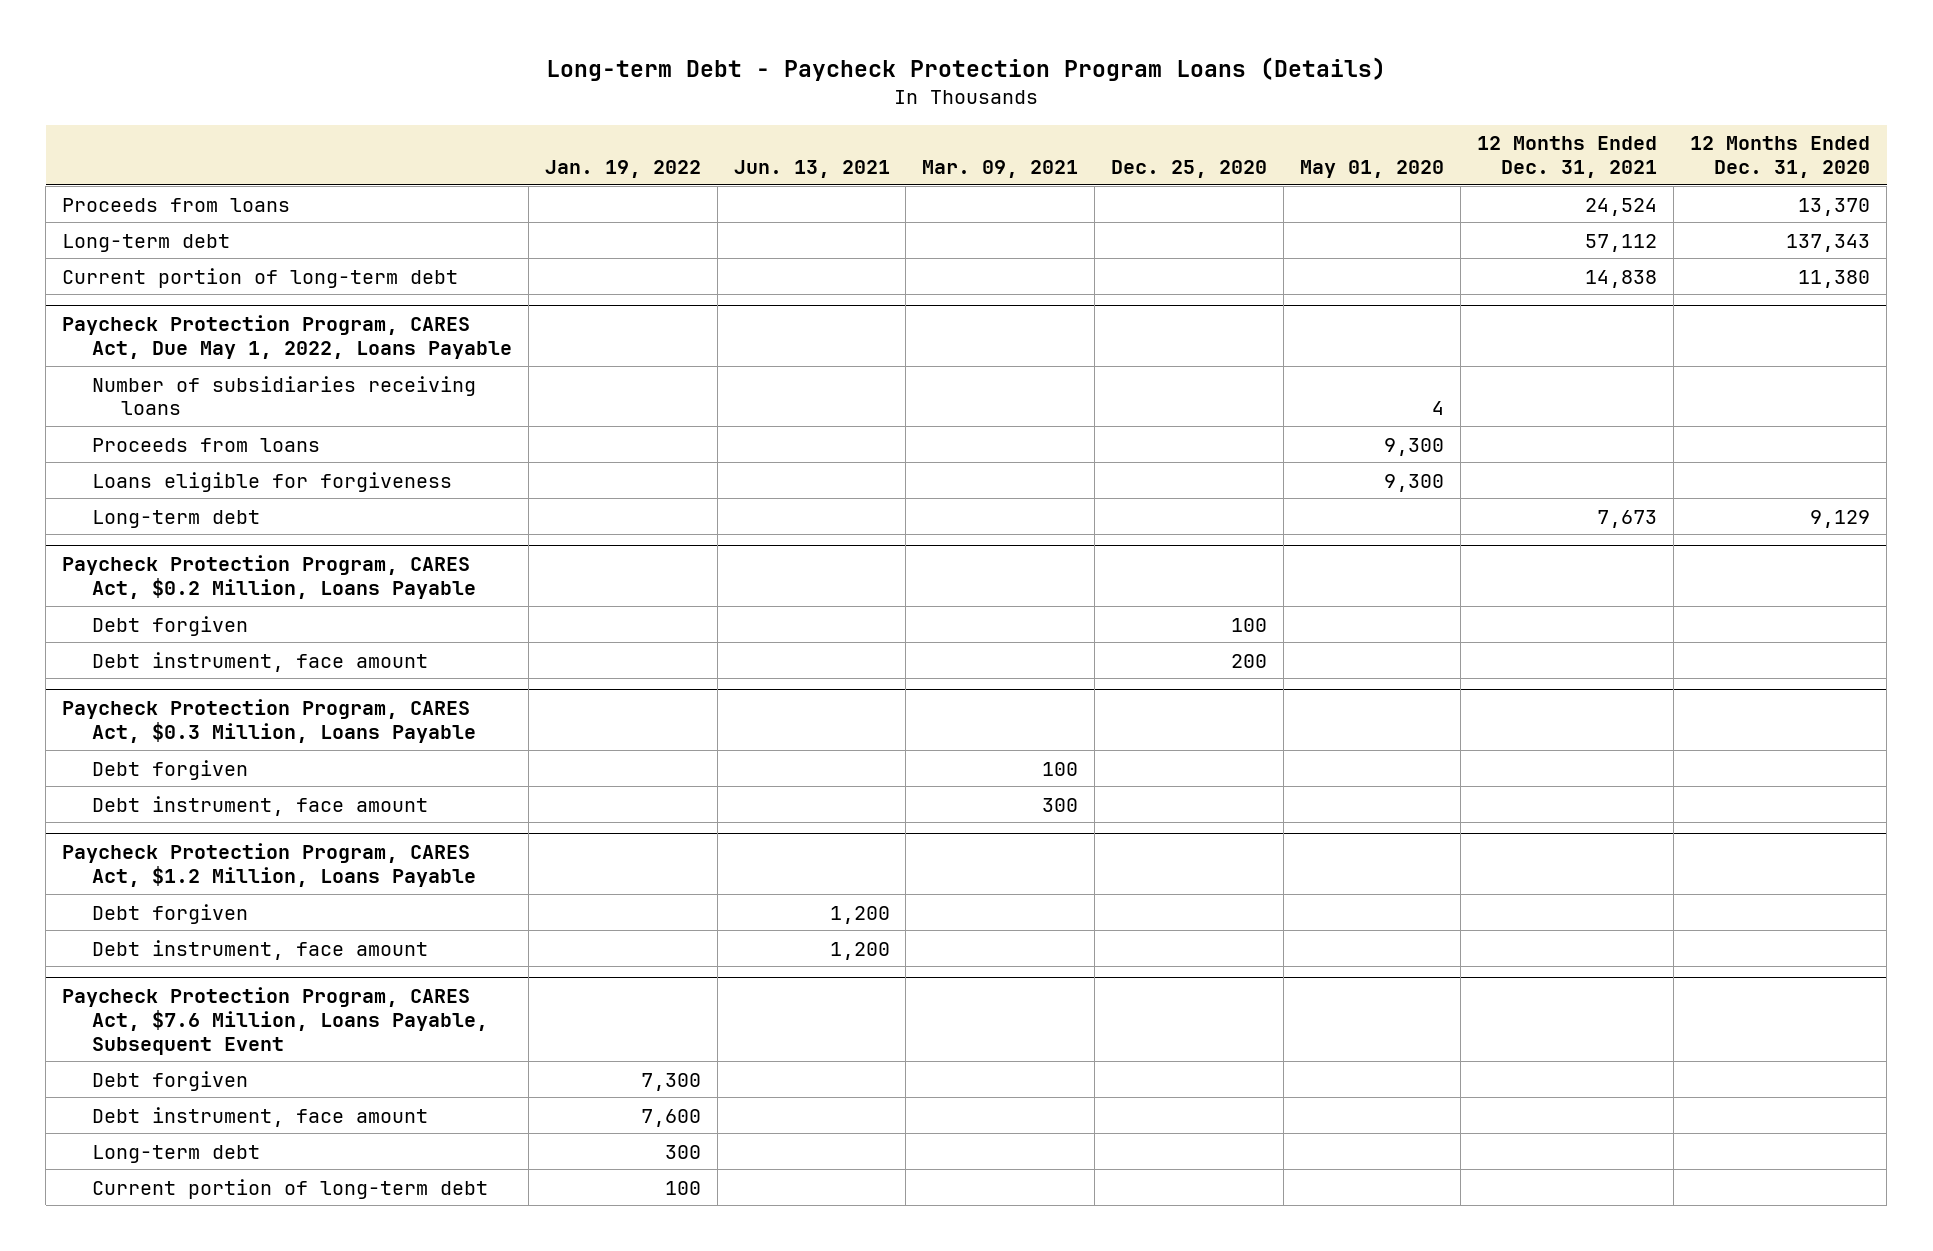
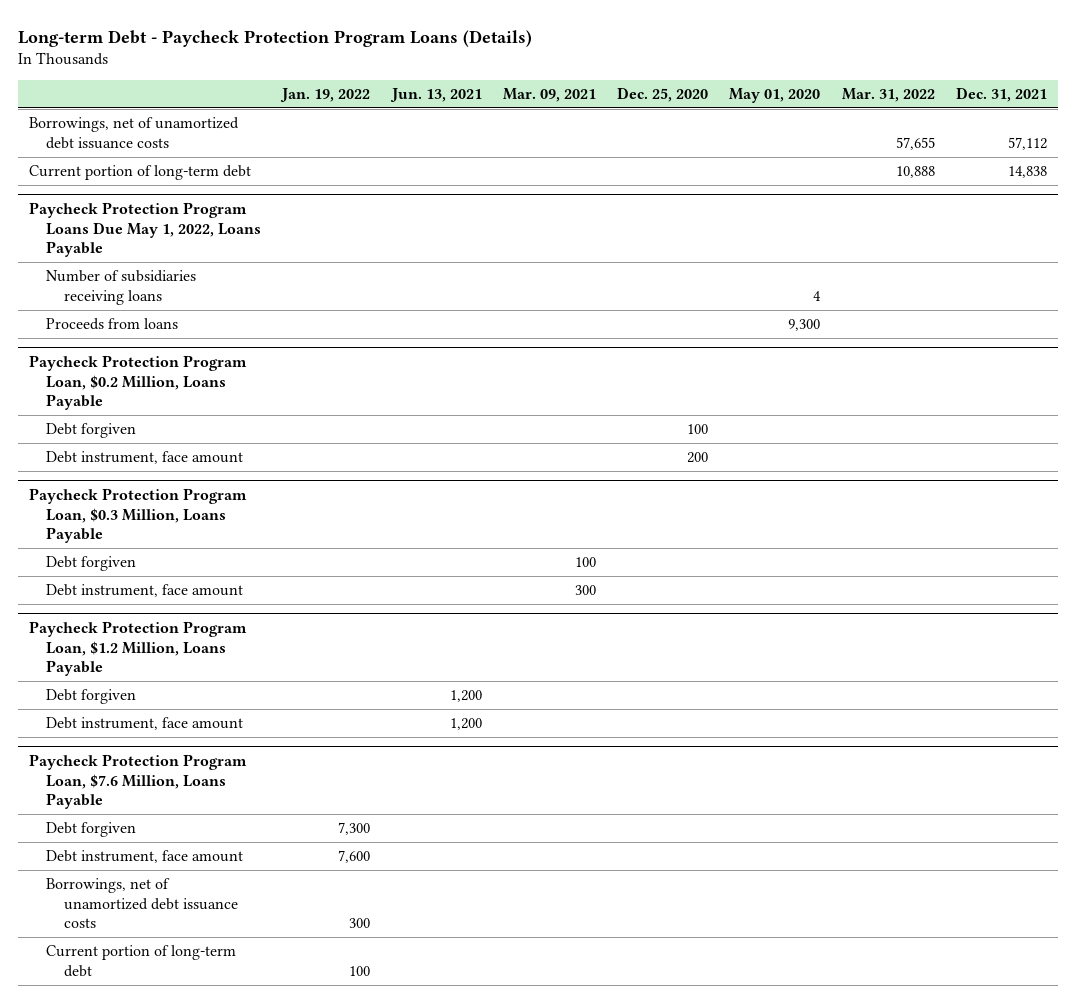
[1477,136,1658,178] 12 Months Ended Dec. 31, 2021 -> none
[1690,136,1871,178] 12 Months Ended Dec. 31, 2020 -> none
none -> [841,88,935,103] Mar. 31, 2022
none -> [955,87,1047,103] Dec. 31, 2021
[62,197,291,212] Proceeds from loans -> none
[62,233,231,252] Long-term debt -> [28,117,239,149] Borrowings, net of unamortized debt issuance costs
[62,315,512,360] Paycheck Protection Program, CARES Act, Due May 1, 2022, Loans Payable -> [28,201,262,258] Paycheck Protection Program Loans Due May 1, 2022, Loans Payable
[91,471,452,492] Loans eligible for forgiveness -> none
[91,509,260,528] Long-term debt -> none
[62,555,476,600] Paycheck Protection Program, CARES Act, $0.2 Million, Loans Payable -> [28,354,247,411] Paycheck Protection Program Loan, $0.2 Million, Loans Payable
[62,699,476,744] Paycheck Protection Program, CARES Act, $0.3 Million, Loans Payable -> [28,487,247,544] Paycheck Protection Program Loan, $0.3 Million, Loans Payable
[62,843,476,888] Paycheck Protection Program, CARES Act, $1.2 Million, Loans Payable -> [28,620,247,677] Paycheck Protection Program Loan, $1.2 Million, Loans Payable
[62,987,488,1055] Paycheck Protection Program, CARES Act, $7.6 Million, Loans Payable, Subsequent Event -> [28,753,247,810] Paycheck Protection Program Loan, $7.6 Million, Loans Payable
[91,1144,260,1163] Long-term debt -> [46,878,238,929] Borrowings, net of unamortized debt issuance costs

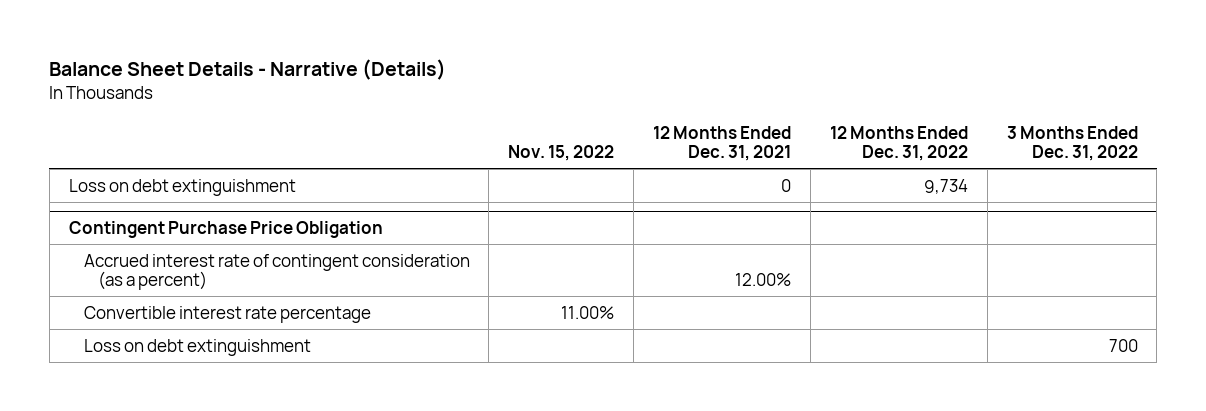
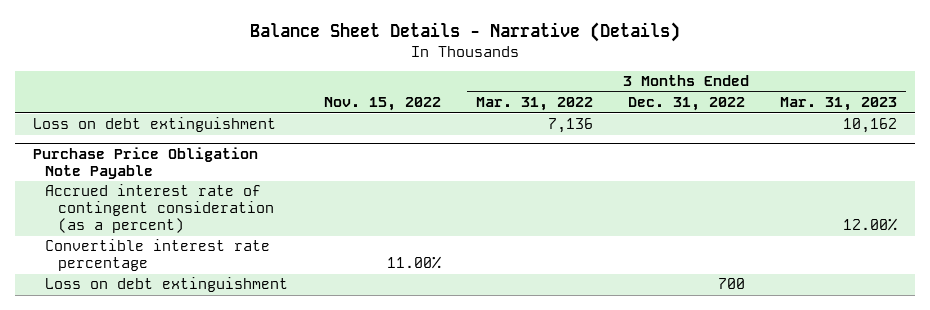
[653,125,792,162] 12 Months Ended Dec. 31, 2021 -> none
[829,125,968,162] 12 Months Ended Dec. 31, 2022 -> none
none -> [475,97,593,112] Mar. 31, 2022
none -> [780,97,898,112] Mar. 31, 2023
[68,221,383,239] Contingent Purchase Price Obligation -> [32,146,258,179] Purchase Price Obligation Note Payable

